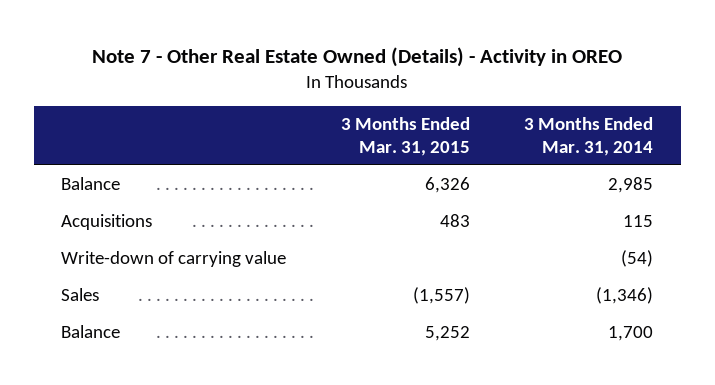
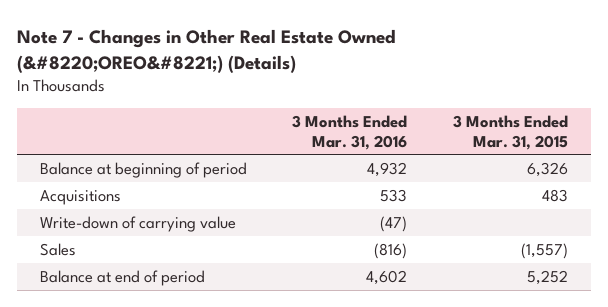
[92,46,623,67] Note 7 - Other Real Estate Owned (Details) - Activity in OREO -> [17,28,397,73] Note 7 - Changes in Other Real Estate Owned (&#8220;OREO&#8221;) (Details)
[524,117,654,156] 3 Months Ended Mar. 31, 2014 -> none
none -> [292,114,408,150] 3 Months Ended Mar. 31, 2016
[61,177,121,191] Balance -> [39,161,247,178] Balance at beginning of period
[61,325,121,339] Balance -> [39,269,205,286] Balance at end of period

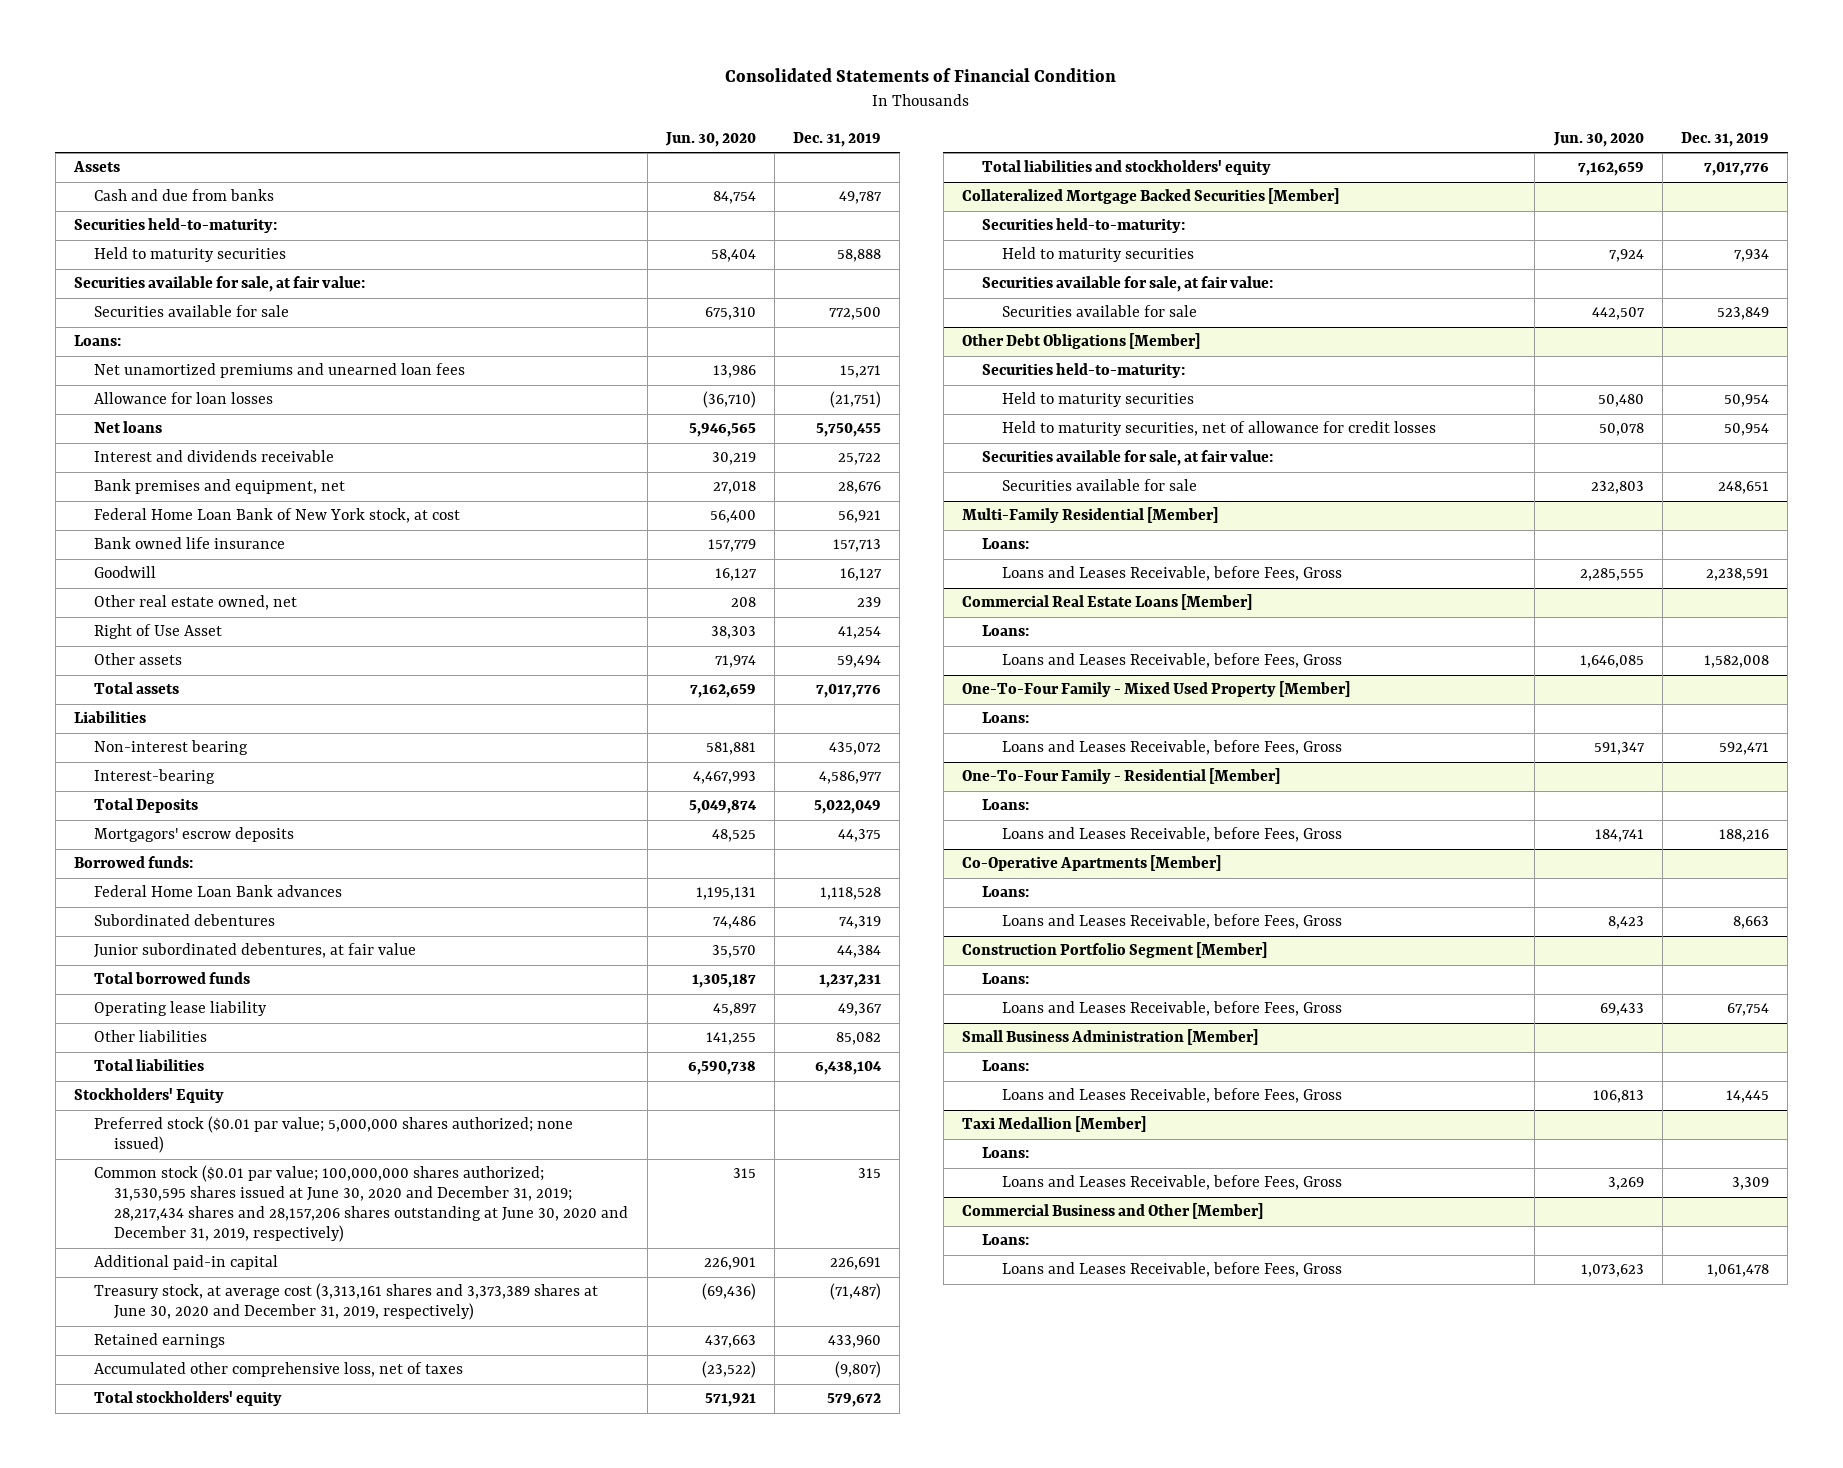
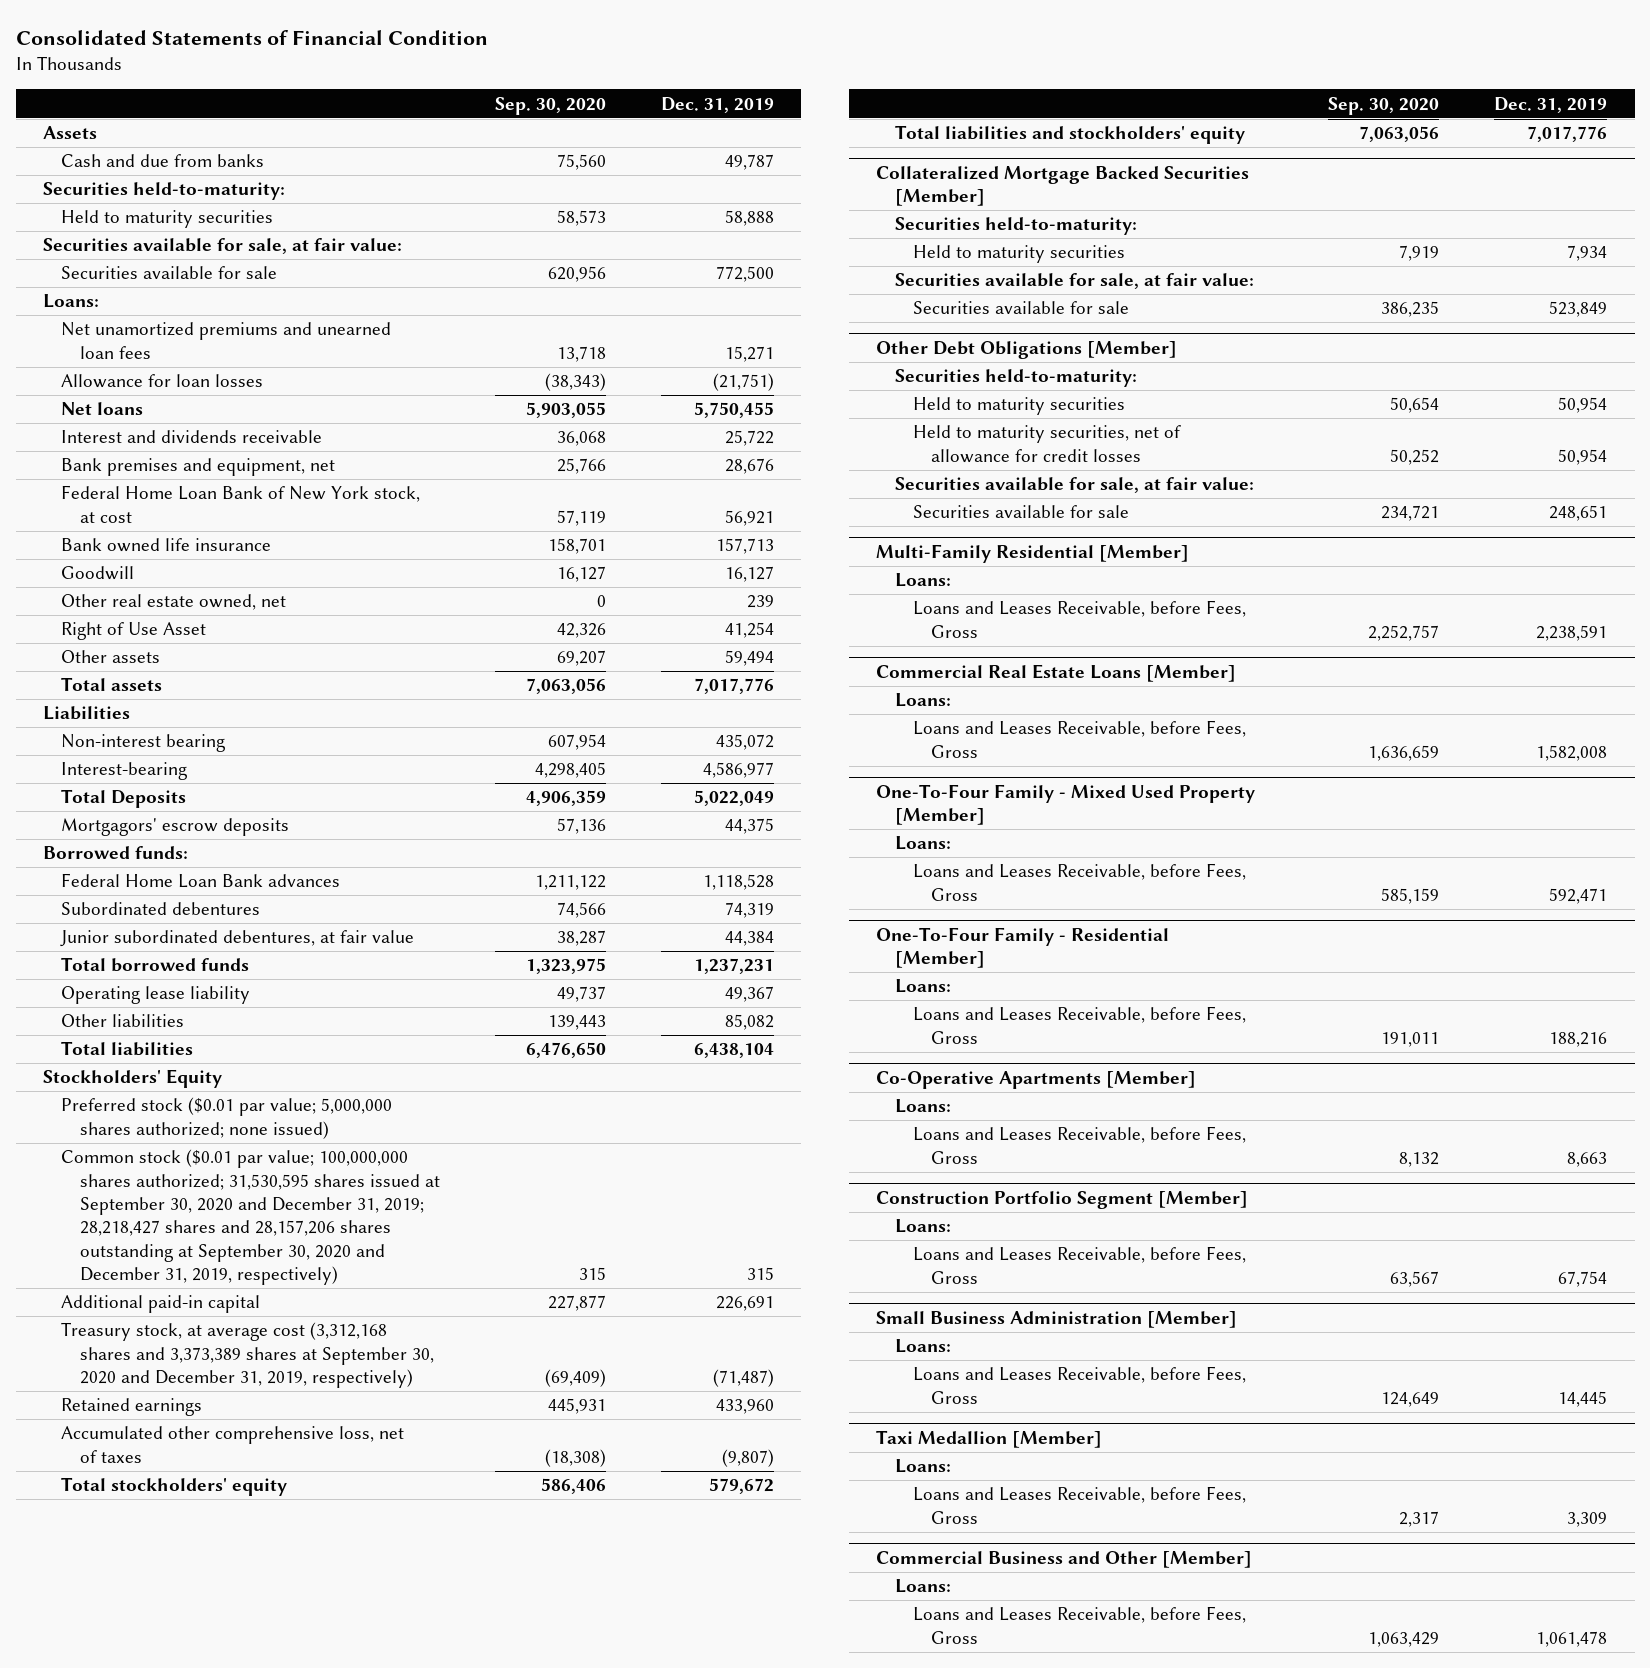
[664,131,756,147] Jun. 30, 2020 -> none
none -> [494,96,606,115] Sep. 30, 2020
[94,1165,629,1243] Common stock ($0.01 par value; 100,000,000 shares authorized; 31,530,595 shares issued at June 30, 2020 and December 31, 2019; 28,217,434 shares and 28,157,206 shares outstanding at June 30, 2020 and December 31, 2019, respectively) -> [61,1149,440,1286] Common stock ($0.01 par value; 100,000,000 shares authorized; 31,530,595 shares issued at September 30, 2020 and December 31, 2019; 28,218,427 shares and 28,157,206 shares outstanding at September 30, 2020 and December 31, 2019, respectively)
[94,1283,599,1321] Treasury stock, at average cost (3,313,161 shares and 3,373,389 shares at June 30, 2020 and December 31, 2019, respectively) -> [61,1322,434,1389] Treasury stock, at average cost (3,312,168 shares and 3,373,389 shares at September 30, 2020 and December 31, 2019, respectively)

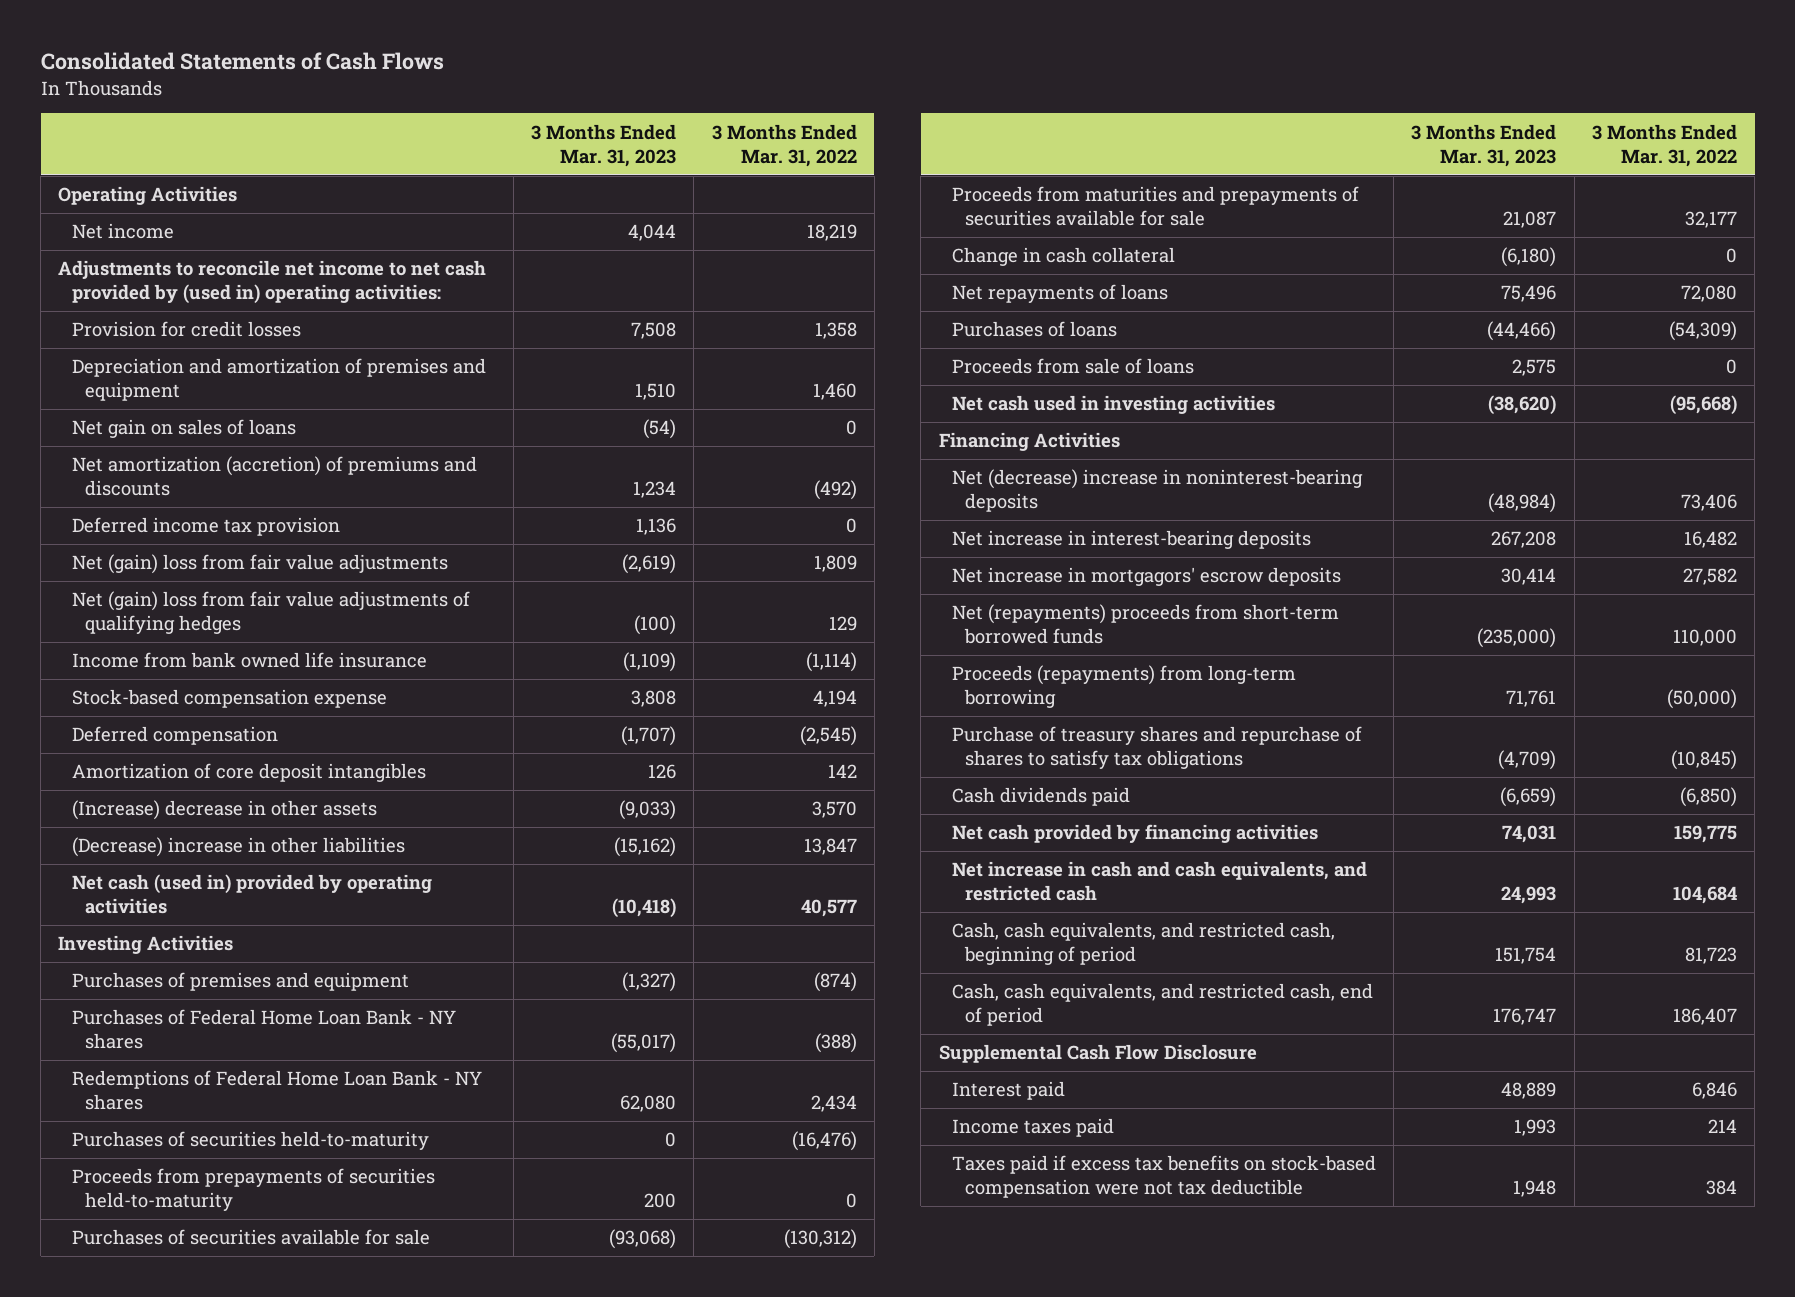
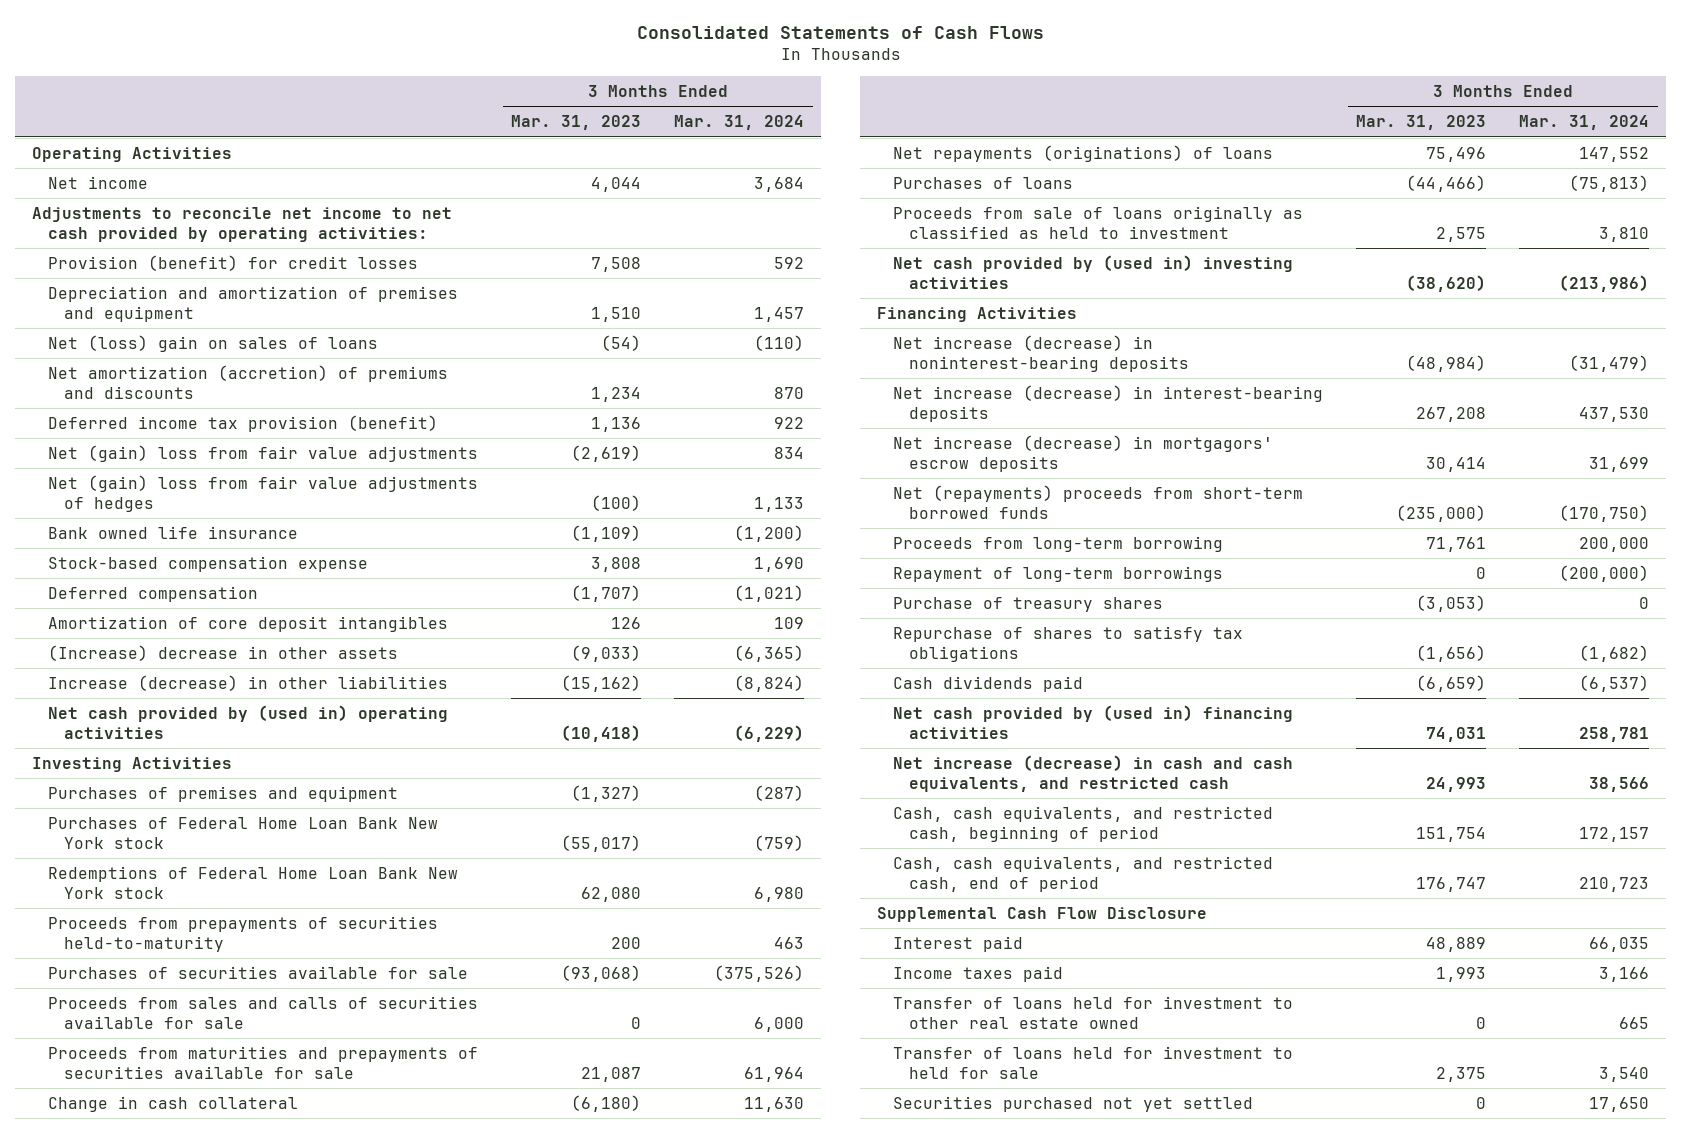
[711,123,857,167] 3 Months Ended Mar. 31, 2022 -> none
none -> [674,115,805,131] Mar. 31, 2024
[58,260,487,305] Adjustments to reconcile net income to net cash provided by (used in) operating activities: -> [31,206,452,242] Adjustments to reconcile net income to net cash provided by operating activities:
[71,321,301,338] Provision for credit losses -> [48,254,419,271] Provision (benefit) for credit losses
[71,419,296,439] Net gain on sales of loans -> [48,334,379,352] Net (loss) gain on sales of loans
[71,517,340,537] Deferred income tax provision -> [48,414,439,432] Deferred income tax provision (benefit)
[71,591,470,635] Net (gain) loss from fair value adjustments of qualifying hedges -> [48,474,479,512] Net (gain) loss from fair value adjustments of hedges
[71,652,427,669] Income from bank owned life insurance -> [48,525,299,539] Bank owned life insurance
[71,837,405,858] (Decrease) increase in other liabilities -> [48,674,449,691] Increase (decrease) in other liabilities
[71,874,432,915] Net cash (used in) provided by operating activities -> [48,704,449,739] Net cash provided by (used in) operating activities
[71,1131,429,1151] Purchases of securities held-to-maturity -> none
[71,1009,456,1050] Purchases of Federal Home Loan Bank - NY shares -> [48,816,439,849] Purchases of Federal Home Loan Bank New York stock
[71,1070,482,1111] Redemptions of Federal Home Loan Bank - NY shares -> [48,865,459,899] Redemptions of Federal Home Loan Bank New York stock
none -> [48,995,479,1029] Proceeds from sales and calls of securities available for sale
[951,284,1168,304] Net repayments of loans -> [893,144,1274,162] Net repayments (originations) of loans
[951,358,1194,375] Proceeds from sale of loans -> [893,205,1304,239] Proceeds from sale of loans originally as classified as held to investment
[951,395,1275,415] Net cash used in investing activities -> [893,254,1294,289] Net cash provided by (used in) investing activities
[951,469,1363,513] Net (decrease) increase in noninterest-bearing deposits -> [893,334,1190,372] Net increase (decrease) in noninterest-bearing deposits
[951,530,1311,550] Net increase in interest-bearing deposits -> [893,384,1324,422] Net increase (decrease) in interest-bearing deposits
[951,567,1341,587] Net increase in mortgagors' escrow deposits -> [893,434,1274,472] Net increase (decrease) in mortgagors' escrow deposits
[951,665,1296,709] Proceeds (repayments) from long-term borrowing -> [893,535,1224,552] Proceeds from long-term borrowing
none -> [893,565,1224,582] Repayment of long-term borrowings
[951,726,1362,770] Purchase of treasury shares and repurchase of shares to satisfy tax obligations -> [893,596,1164,612] Purchase of treasury shares
[1498,750,1557,771] (4,709) -> [1416,594,1487,612] (3,053)
none -> [893,625,1244,662] Repurchase of shares to satisfy tax obligations
[951,824,1318,844] Net cash provided by financing activities -> [893,704,1294,739] Net cash provided by (used in) financing activities
[951,861,1367,902] Net increase in cash and cash equivalents, and restricted cash -> [893,754,1294,792] Net increase (decrease) in cash and cash equivalents, and restricted cash
[951,1155,1376,1199] Taxes paid if excess tax benefits on stock-based compensation were not tax deductible -> none
none -> [893,995,1294,1029] Transfer of loans held for investment to other real estate owned
none -> [893,1045,1294,1079] Transfer of loans held for investment to held for sale
none -> [893,1095,1254,1112] Securities purchased not yet settled

